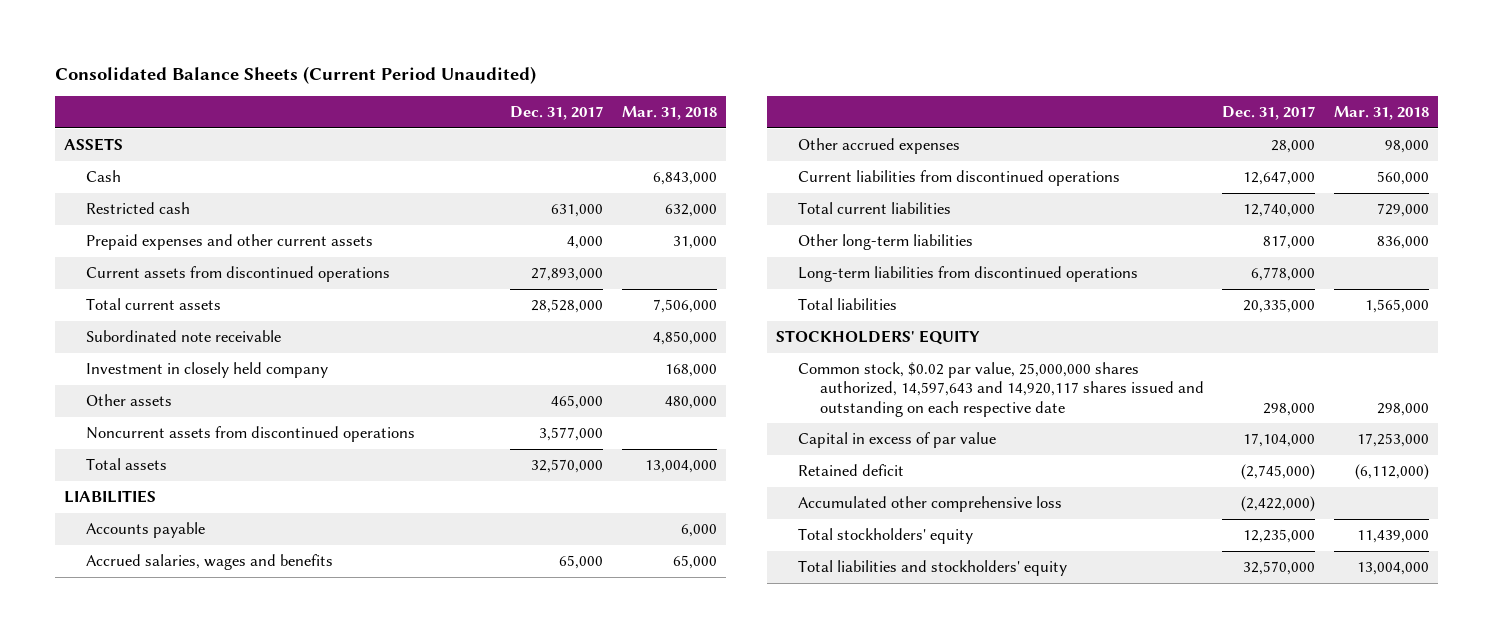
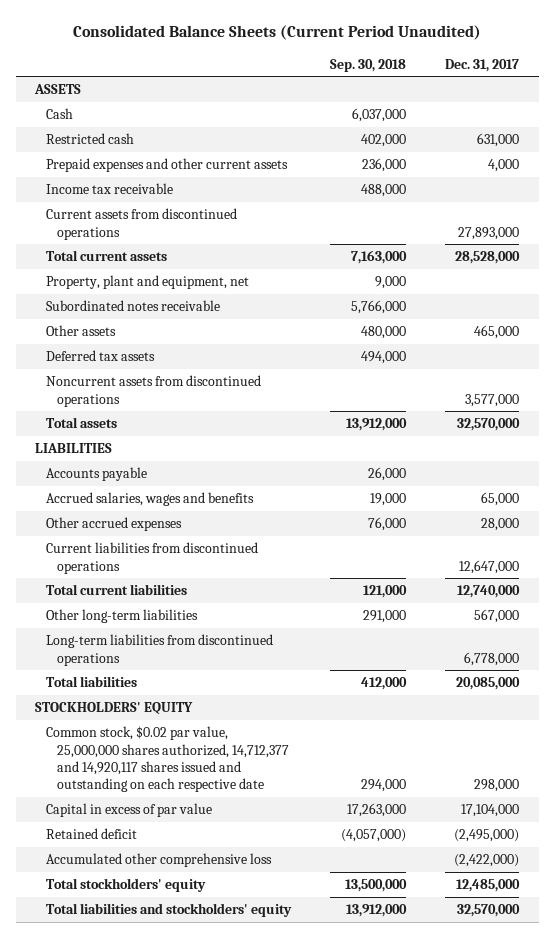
[621,106,717,121] Mar. 31, 2018 -> none
none -> [329,58,406,72] Sep. 30, 2018
none -> [45,183,173,195] Income tax receivable
[85,362,328,379] Investment in closely held company -> none
none -> [45,275,249,290] Property, plant and equipment, net
[85,330,281,343] Subordinated note receivable -> [45,300,220,312] Subordinated notes receivable
none -> [45,350,155,362] Deferred tax assets
[1263,235,1316,250] 817,000 -> [474,609,520,624] 567,000
[1243,299,1316,314] 20,335,000 -> [456,677,521,691] 20,085,000
[797,362,1204,417] Common stock, $0.02 par value, 25,000,000 shares authorized, 14,597,643 and 14,920,117 shares issued and outstanding on each respective date -> [45,726,289,792] Common stock, $0.02 par value, 25,000,000 shares authorized, 14,712,377 and 14,920,117 shares issued and outstanding on each respective date
[1241,464,1316,481] (2,745,000) -> [454,829,520,843] (2,495,000)
[1243,529,1316,544] 12,235,000 -> [456,879,521,893] 12,485,000

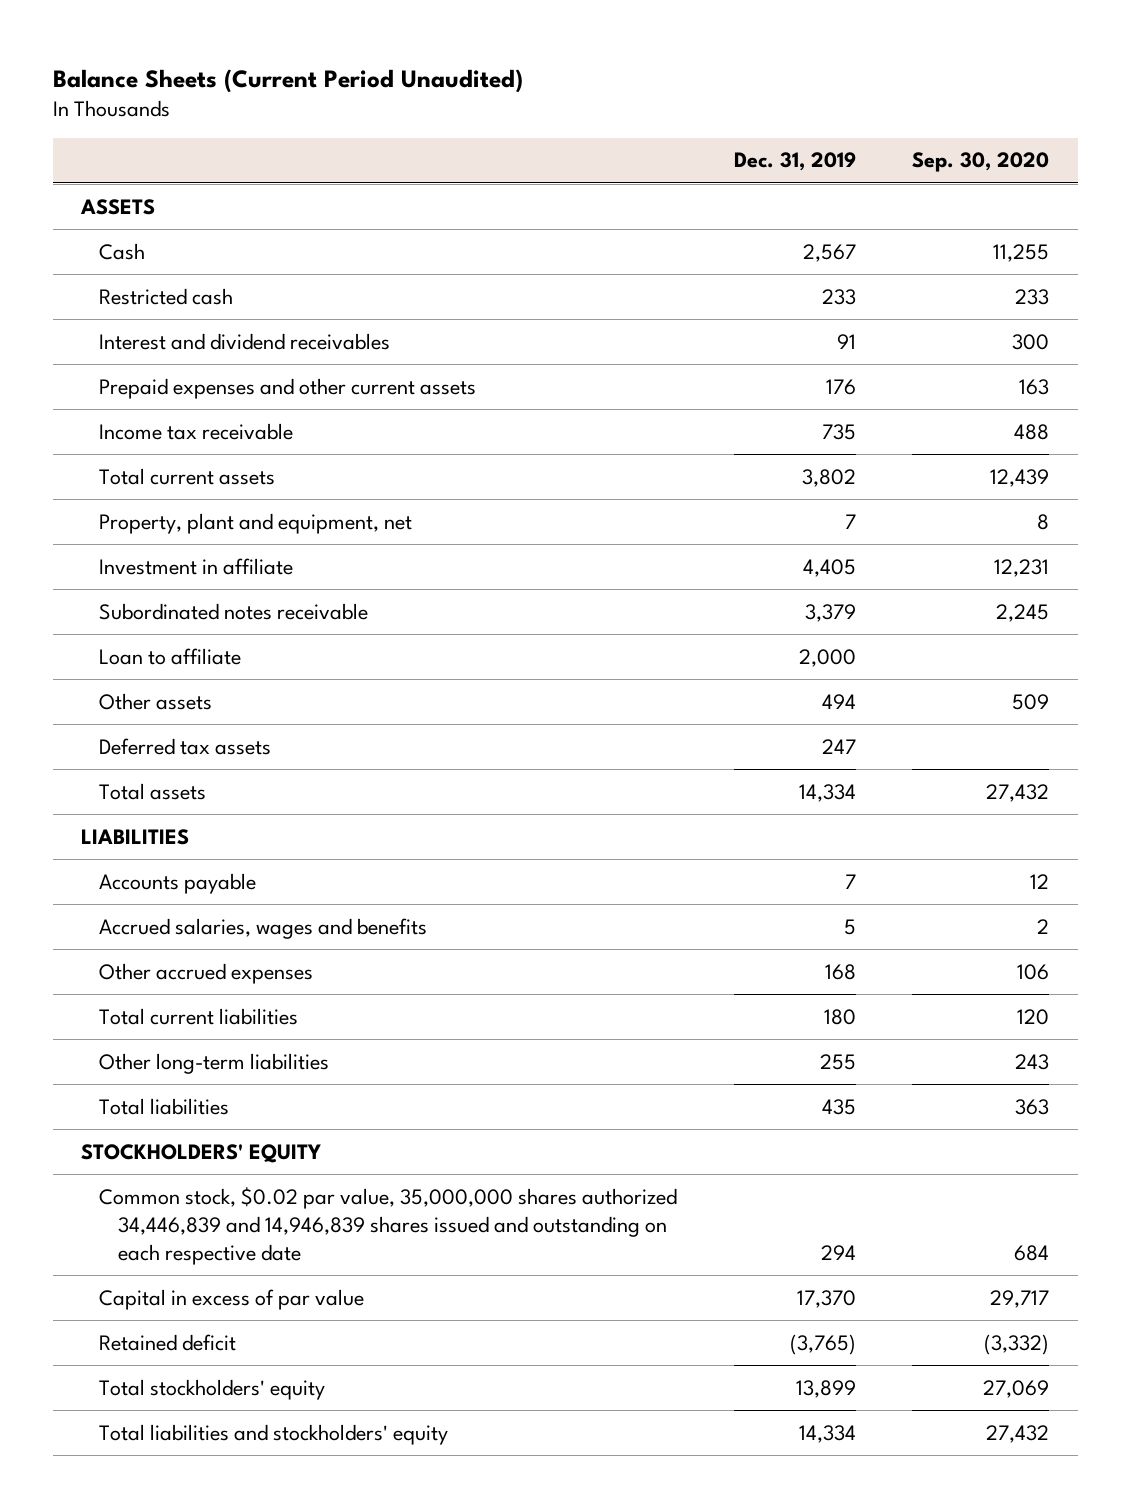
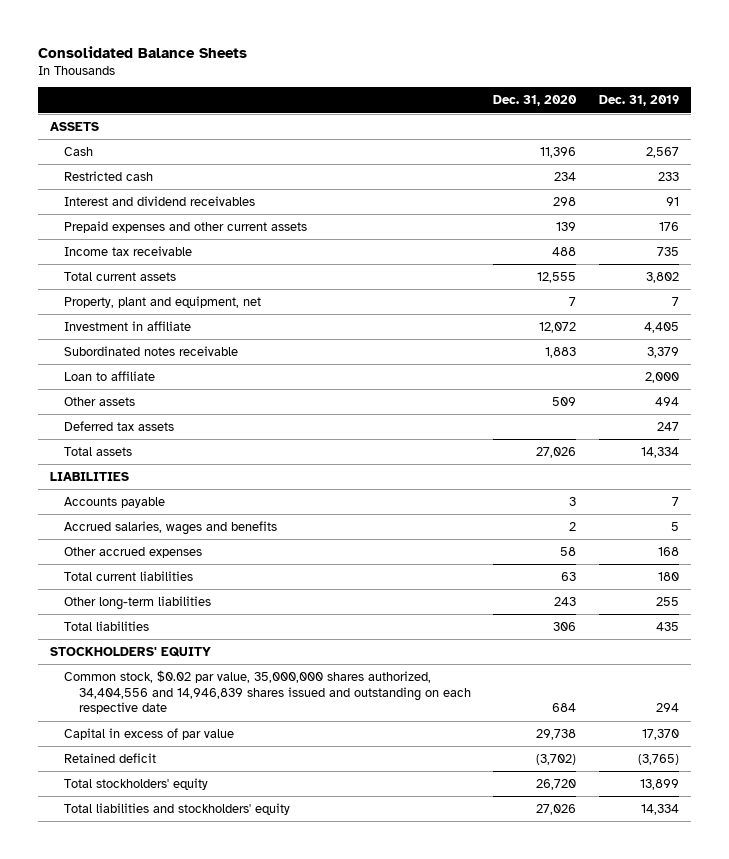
[52,68,523,93] Balance Sheets (Current Period Unaudited) -> [38,45,248,58] Consolidated Balance Sheets
[912,152,1050,173] Sep. 30, 2020 -> none
none -> [493,95,578,107] Dec. 31, 2020
[99,1186,678,1265] Common stock, $0.02 par value, 35,000,000 shares authorized 34,446,839 and 14,946,839 shares issued and outstanding on each respective date -> [64,669,471,715] Common stock, $0.02 par value, 35,000,000 shares authorized, 34,404,556 and 14,946,839 shares issued and outstanding on each respective date

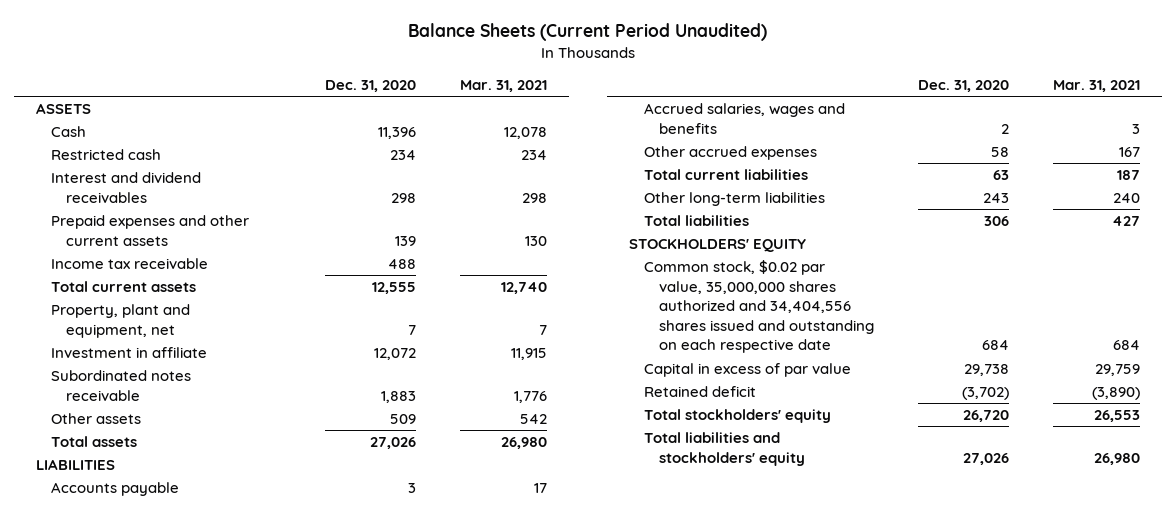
[38,45,248,58] Consolidated Balance Sheets -> [407,23,767,42] Balance Sheets (Current Period Unaudited)
[599,95,680,107] Dec. 31, 2019 -> none
none -> [459,80,547,93] Mar. 31, 2021
[64,370,156,381] Loan to affiliate -> none
[64,420,175,431] Deferred tax assets -> none
[64,669,471,715] Common stock, $0.02 par value, 35,000,000 shares authorized, 34,404,556 and 14,946,839 shares issued and outstanding on each respective date -> [644,260,875,354] Common stock, $0.02 par value, 35,000,000 shares authorized and 34,404,556 shares issued and outstanding on each respective date

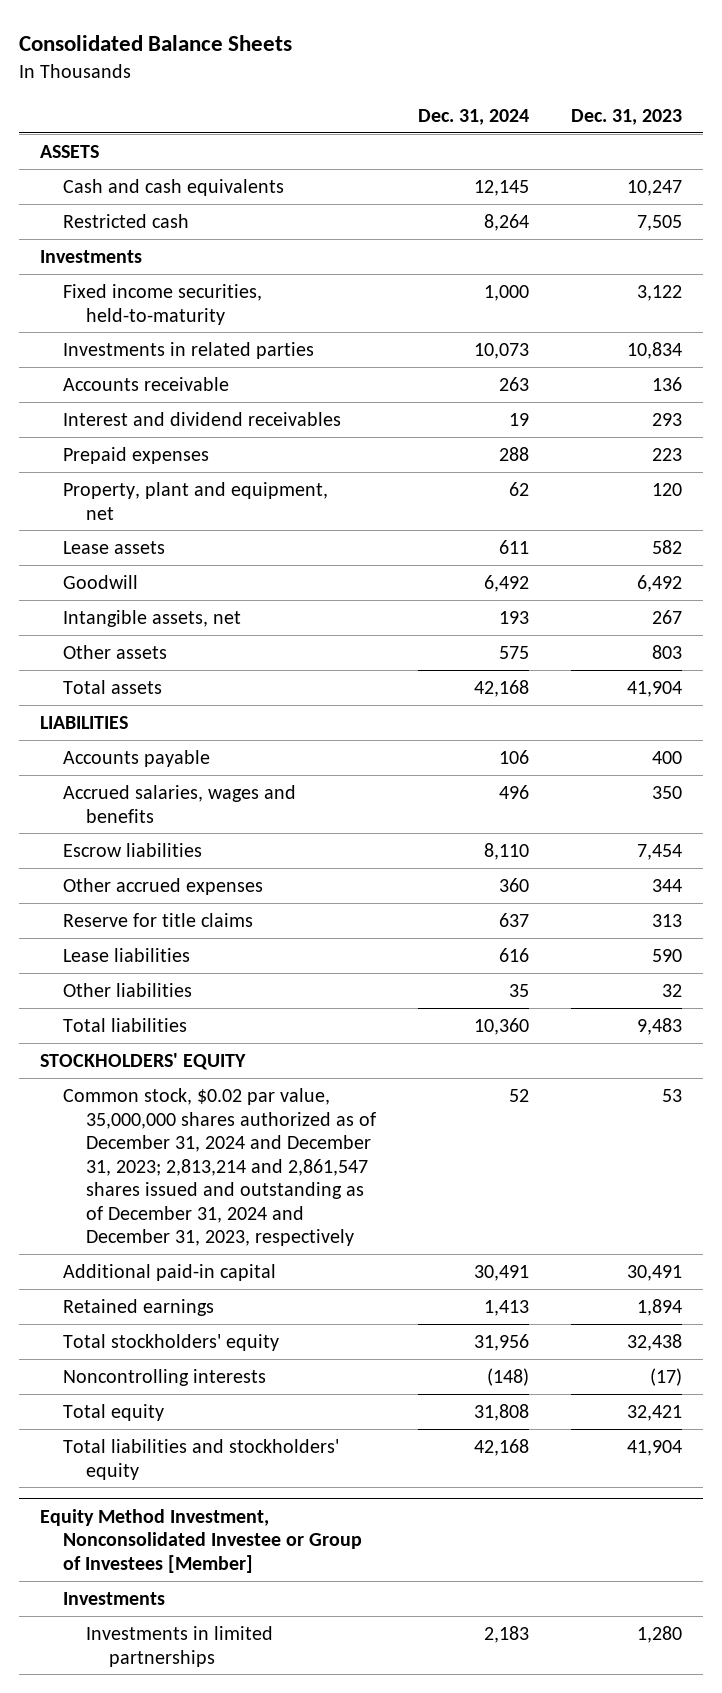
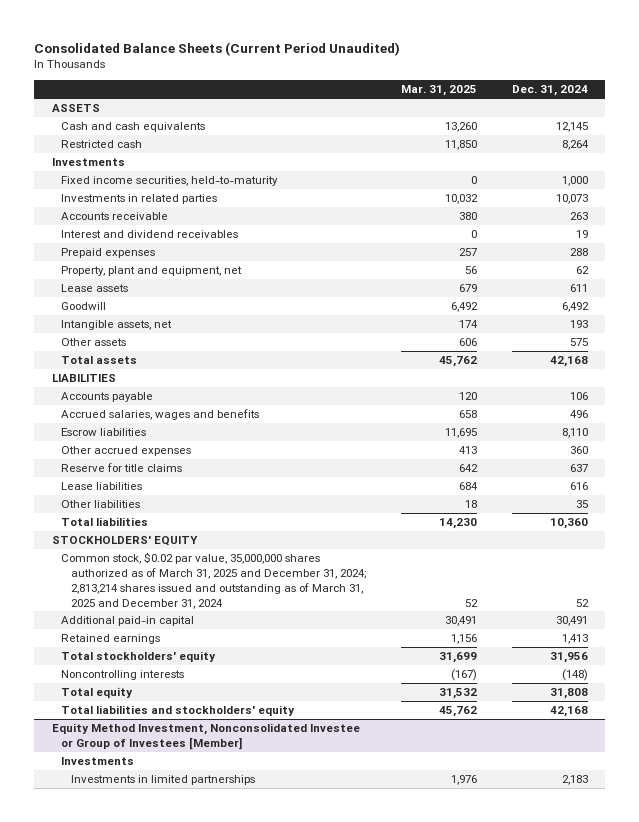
[19,34,293,51] Consolidated Balance Sheets -> [34,41,401,56] Consolidated Balance Sheets (Current Period Unaudited)
[570,108,682,125] Dec. 31, 2023 -> none
none -> [400,85,477,97] Mar. 31, 2025
[63,1087,376,1247] Common stock, $0.02 par value, 35,000,000 shares authorized as of December 31, 2024 and December 31, 2023; 2,813,214 and 2,861,547 shares issued and outstanding as of December 31, 2024 and December 31, 2023, respectively -> [61,552,366,609] Common stock, $0.02 par value, 35,000,000 shares authorized as of March 31, 2025 and December 31, 2024; 2,813,214 shares issued and outstanding as of March 31, 2025 and December 31, 2024

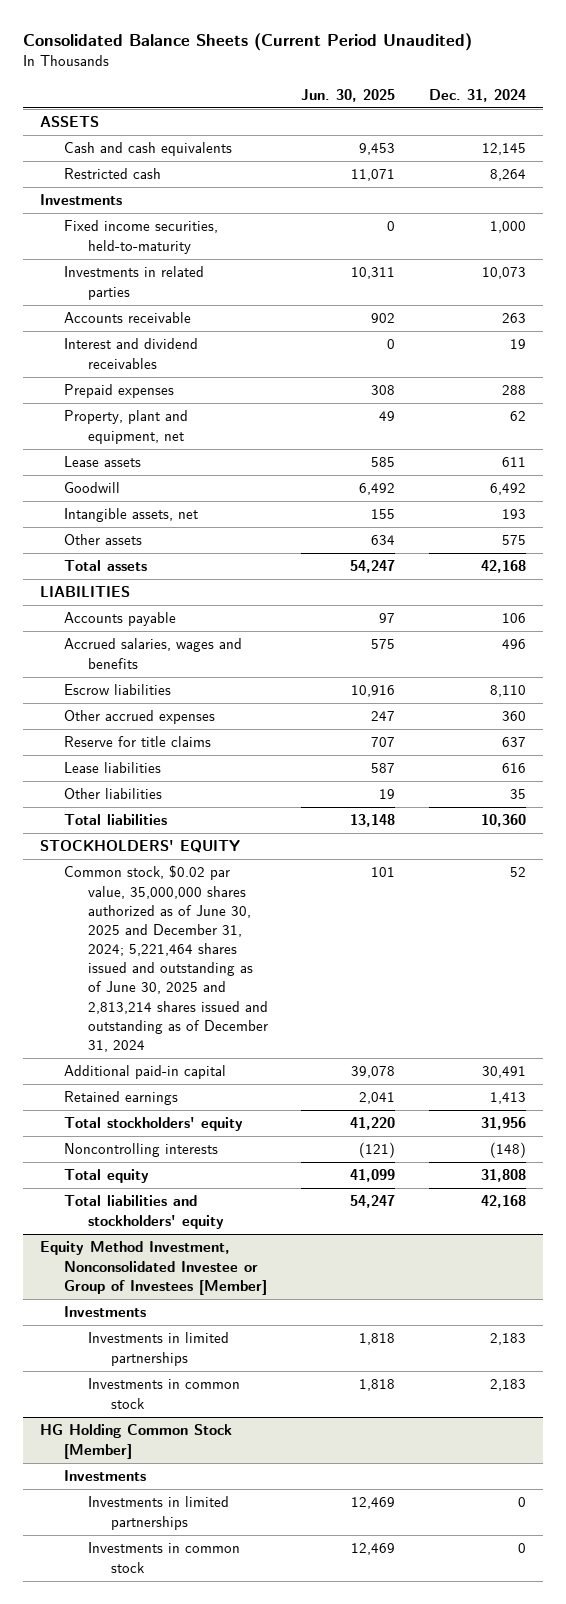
[400,85,477,97] Mar. 31, 2025 -> none
none -> [301,88,396,102] Jun. 30, 2025
[61,552,366,609] Common stock, $0.02 par value, 35,000,000 shares authorized as of March 31, 2025 and December 31, 2024; 2,813,214 shares issued and outstanding as of March 31, 2025 and December 31, 2024 -> [63,865,268,1053] Common stock, $0.02 par value, 35,000,000 shares authorized as of June 30, 2025 and December 31, 2024; 5,221,464 shares issued and outstanding as of June 30, 2025 and 2,813,214 shares issued and outstanding as of December 31, 2024
none -> [87,1378,240,1409] Investments in common stock
none -> [39,1424,232,1459] HG Holding Common Stock [Member]
none -> [63,1470,146,1482] Investments
none -> [87,1496,229,1530] Investments in limited partnerships
none -> [87,1542,240,1573] Investments in common stock

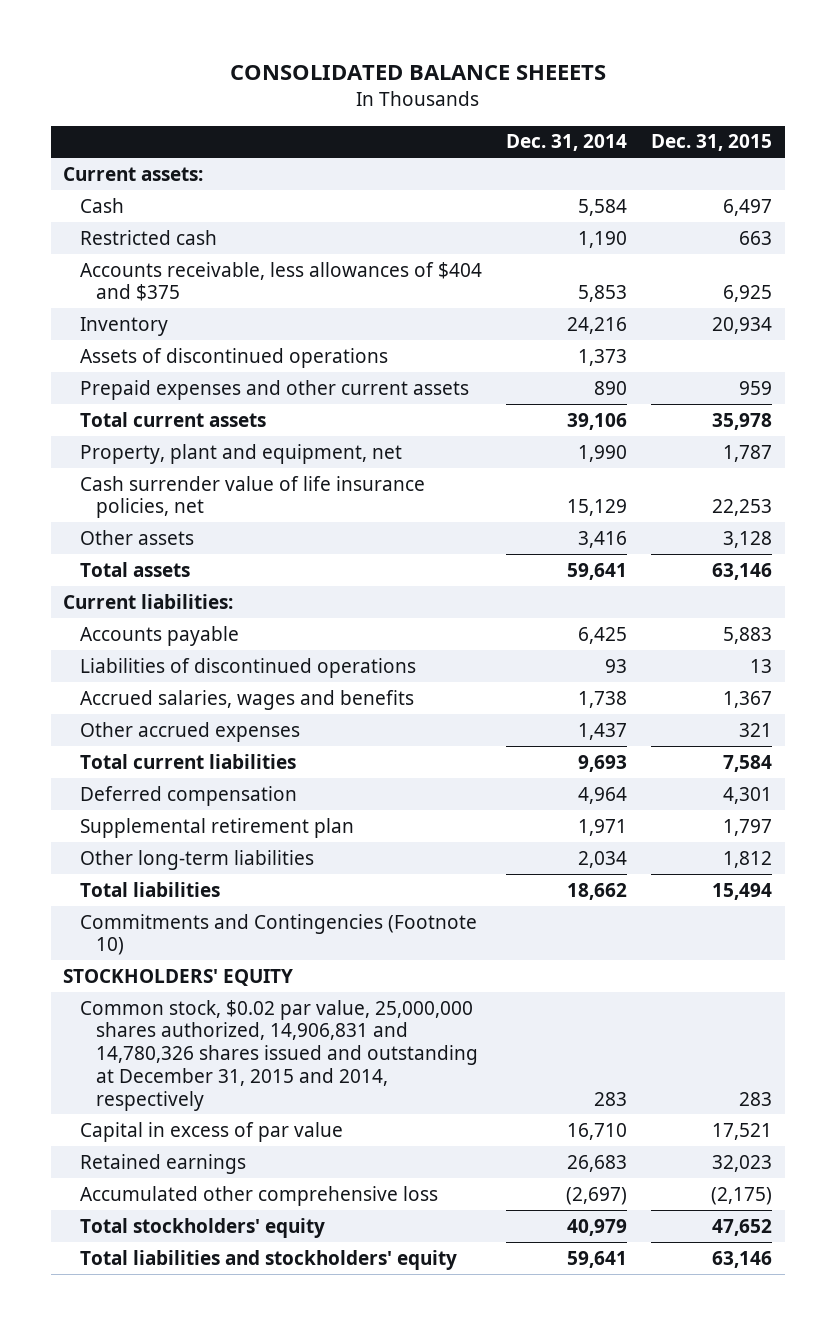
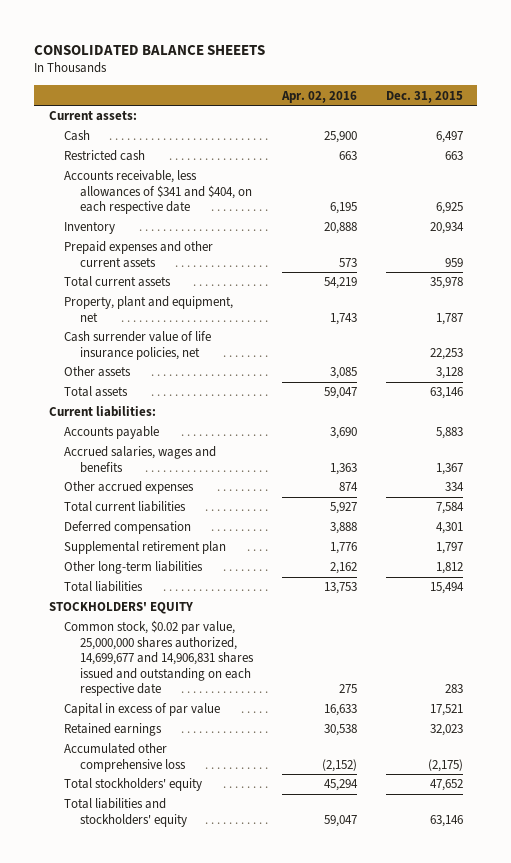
[505,134,627,152] Dec. 31, 2014 -> none
none -> [280,90,357,103] Apr. 02, 2016
[79,261,482,302] Accounts receivable, less allowances of $404 and $375 -> [64,170,253,215] Accounts receivable, less allowances of $341 and $404, on each respective date
[79,347,388,368] Assets of discontinued operations -> none
[79,657,416,678] Liabilities of discontinued operations -> none
[739,722,773,737] 321 -> [444,482,464,492] 334
[79,913,477,956] Commitments and Contingencies (Footnote 10) -> none
[79,999,479,1111] Common stock, $0.02 par value, 25,000,000 shares authorized, 14,906,831 and 14,780,326 shares issued and outstanding at December 31, 2015 and 2014, respectively -> [64,620,255,696] Common stock, $0.02 par value, 25,000,000 shares authorized, 14,699,677 and 14,906,831 shares issued and outstanding on each respective date

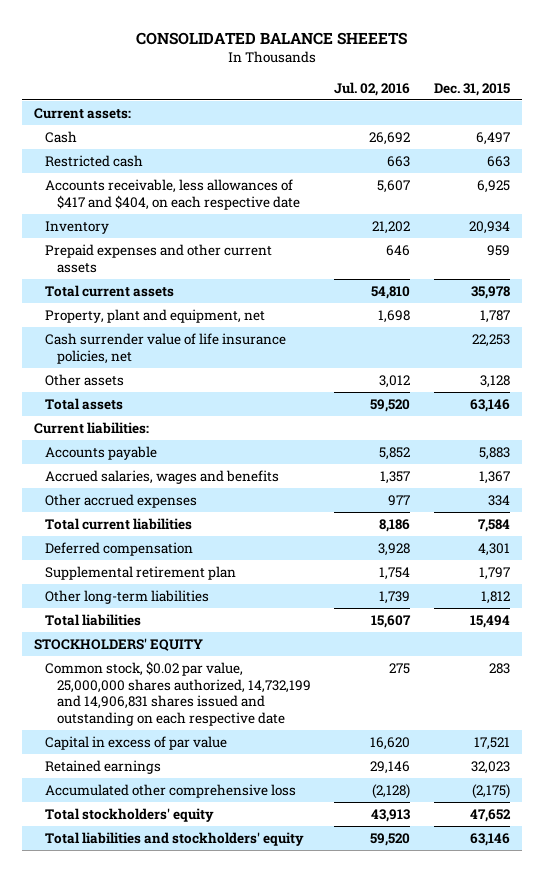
[280,90,357,103] Apr. 02, 2016 -> none
none -> [334,81,411,96] Jul. 02, 2016
[64,170,253,215] Accounts receivable, less allowances of $341 and $404, on each respective date -> [45,178,300,210] Accounts receivable, less allowances of $417 and $404, on each respective date
[64,620,255,696] Common stock, $0.02 par value, 25,000,000 shares authorized, 14,699,677 and 14,906,831 shares issued and outstanding on each respective date -> [45,660,311,726] Common stock, $0.02 par value, 25,000,000 shares authorized, 14,732,199 and 14,906,831 shares issued and outstanding on each respective date

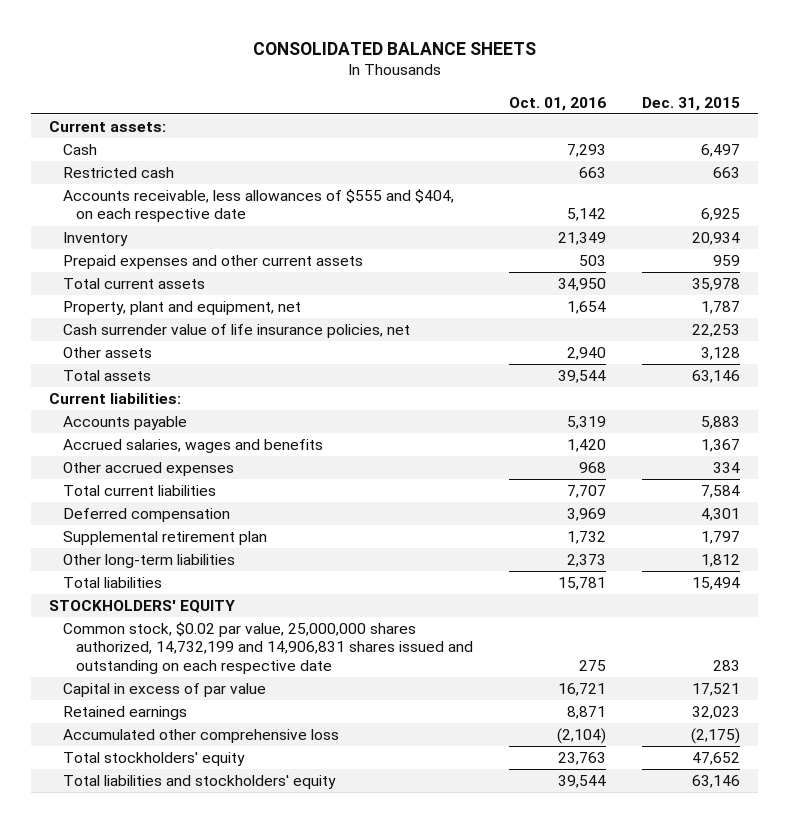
[136,31,408,45] CONSOLIDATED BALANCE SHEEETS -> [252,41,536,55] CONSOLIDATED BALANCE SHEETS
[334,81,411,96] Jul. 02, 2016 -> none
none -> [509,96,607,111] Oct. 01, 2016
[45,178,300,210] Accounts receivable, less allowances of $417 and $404, on each respective date -> [62,189,454,223] Accounts receivable, less allowances of $555 and $404, on each respective date

